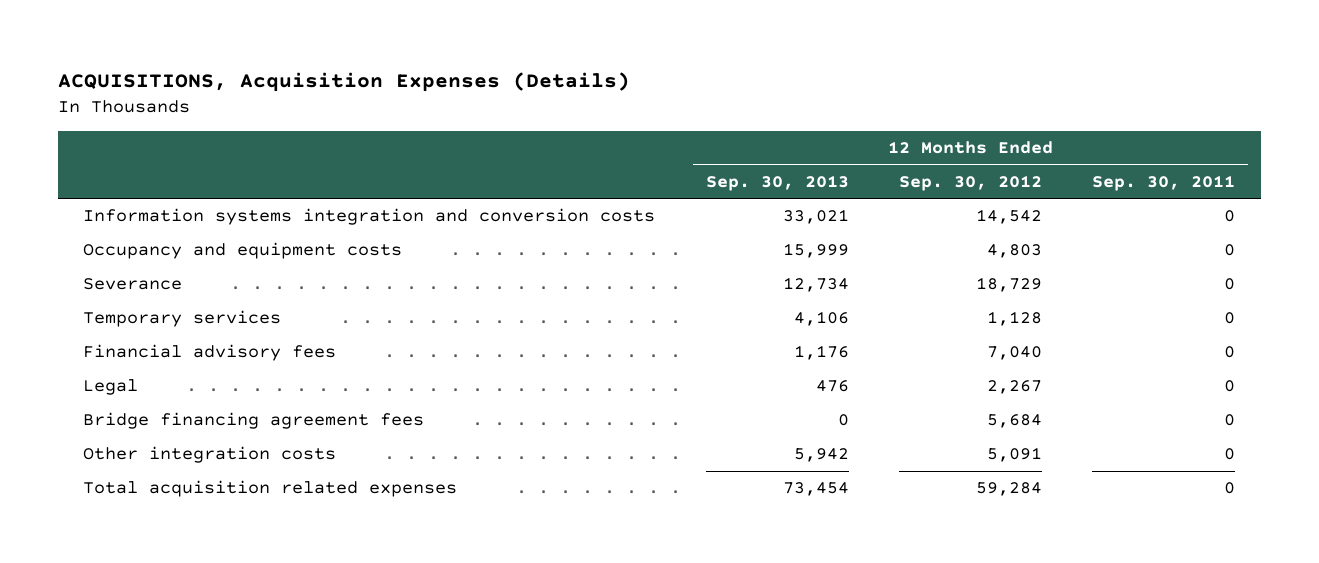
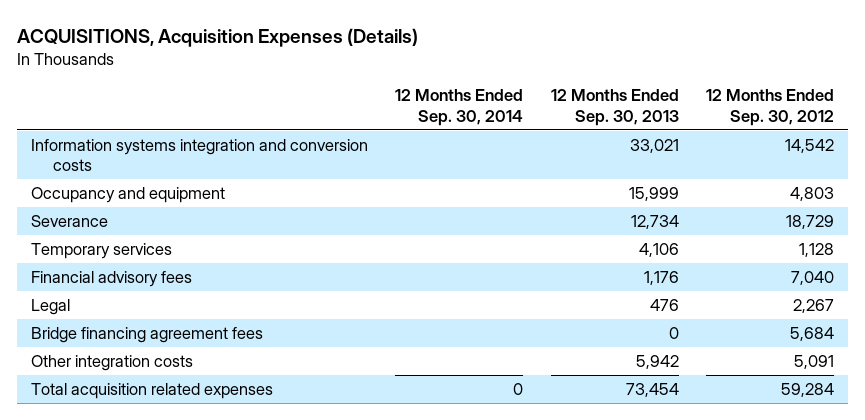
[1092,175,1236,192] Sep. 30, 2011 -> none
none -> [395,89,524,126] 12 Months Ended Sep. 30, 2014
[83,242,403,260] Occupancy and equipment costs -> [30,186,225,203] Occupancy and equipment

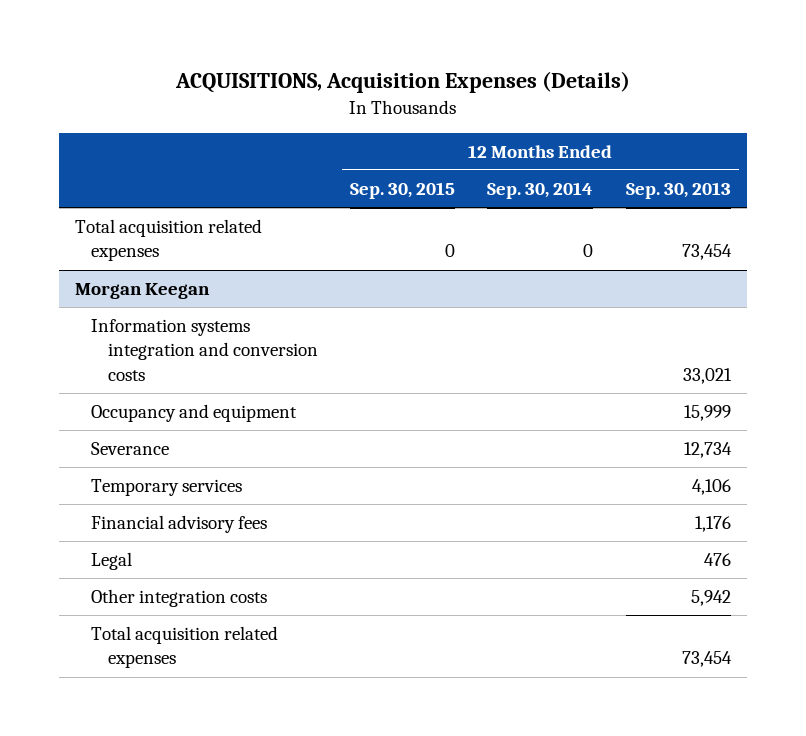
[706,89,835,126] 12 Months Ended Sep. 30, 2012 -> none
none -> [350,181,456,199] Sep. 30, 2015
[30,382,273,399] Total acquisition related expenses -> [74,219,262,262] Total acquisition related expenses
none -> [74,283,210,300] Morgan Keegan
[30,326,263,343] Bridge financing agreement fees -> none
none -> [91,626,279,669] Total acquisition related expenses

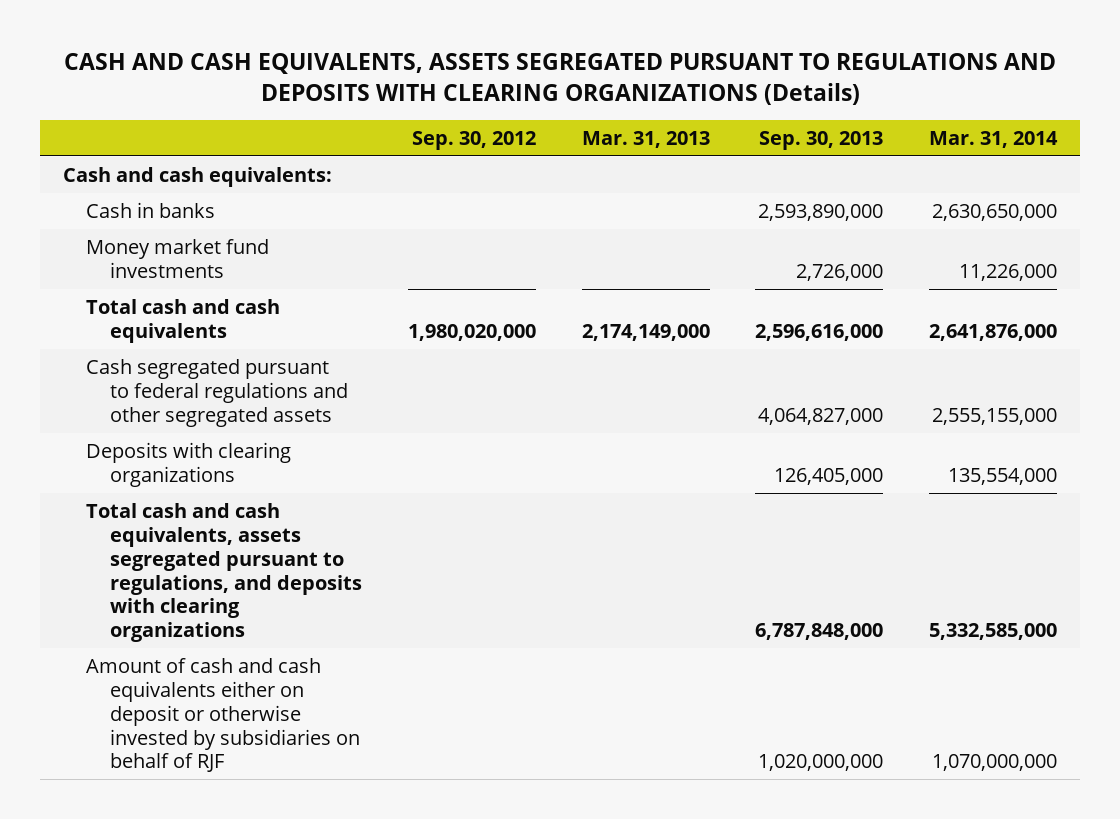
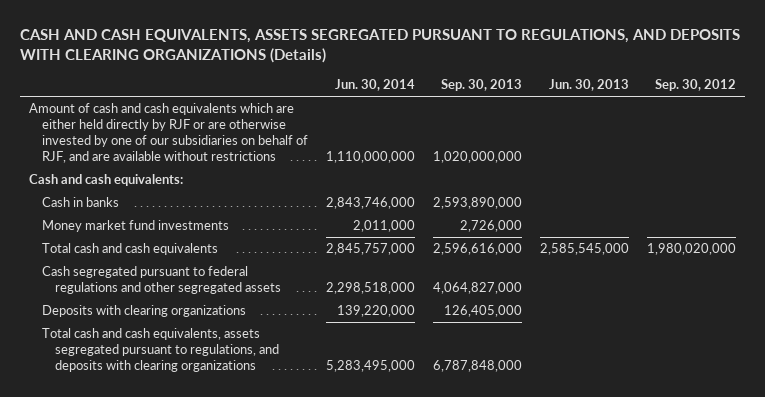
[63,53,1056,105] CASH AND CASH EQUIVALENTS, ASSETS SEGREGATED PURSUANT TO REGULATIONS AND DEPOSITS WITH CLEARING ORGANIZATIONS (Details) -> [20,29,741,64] CASH AND CASH EQUIVALENTS, ASSETS SEGREGATED PURSUANT TO REGULATIONS, AND DEPOSITS WITH CLEARING ORGANIZATIONS (Details)
[581,130,710,148] Mar. 31, 2013 -> none
[929,130,1059,148] Mar. 31, 2014 -> none
none -> [335,79,416,92] Jun. 30, 2014
none -> [549,79,630,92] Jun. 30, 2013
none -> [29,102,309,164] Amount of cash and cash equivalents which are either held directly by RJF or are otherwise invested by one of our subsidiaries on behalf of RJF, and are available without restrictions
[86,657,360,773] Amount of cash and cash equivalents either on deposit or otherwise invested by subsidiaries on behalf of RJF -> none

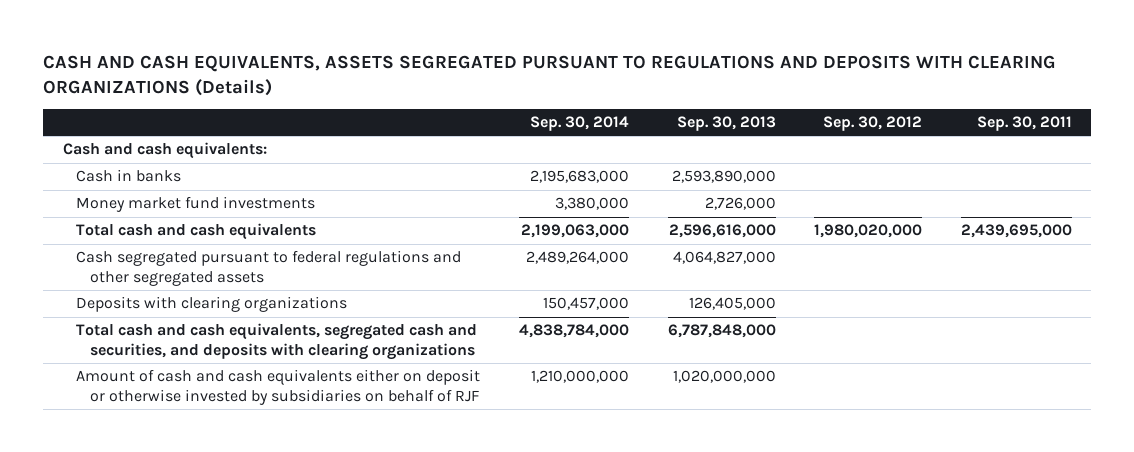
[20,29,741,64] CASH AND CASH EQUIVALENTS, ASSETS SEGREGATED PURSUANT TO REGULATIONS, AND DEPOSITS WITH CLEARING ORGANIZATIONS (Details) -> [43,55,1057,96] CASH AND CASH EQUIVALENTS, ASSETS SEGREGATED PURSUANT TO REGULATIONS AND DEPOSITS WITH CLEARING ORGANIZATIONS (Details)
[335,79,416,92] Jun. 30, 2014 -> none
[549,79,630,92] Jun. 30, 2013 -> none
none -> [529,115,629,131] Sep. 30, 2014
none -> [976,115,1072,131] Sep. 30, 2011
[29,102,309,164] Amount of cash and cash equivalents which are either held directly by RJF or are otherwise invested by one of our subsidiaries on behalf of RJF, and are available without restrictions -> none
[42,327,280,373] Total cash and cash equivalents, assets segregated pursuant to regulations, and deposits with clearing organizations -> [76,323,478,360] Total cash and cash equivalents, segregated cash and securities, and deposits with clearing organizations
none -> [76,369,481,405] Amount of cash and cash equivalents either on deposit or otherwise invested by subsidiaries on behalf of RJF

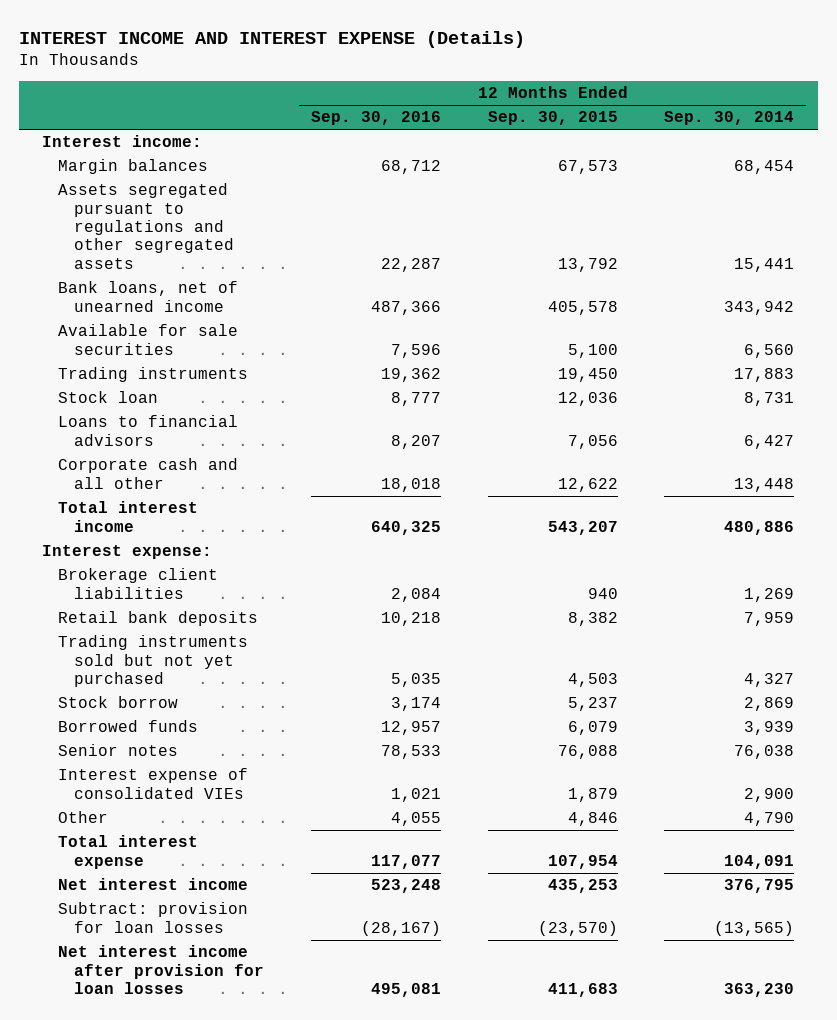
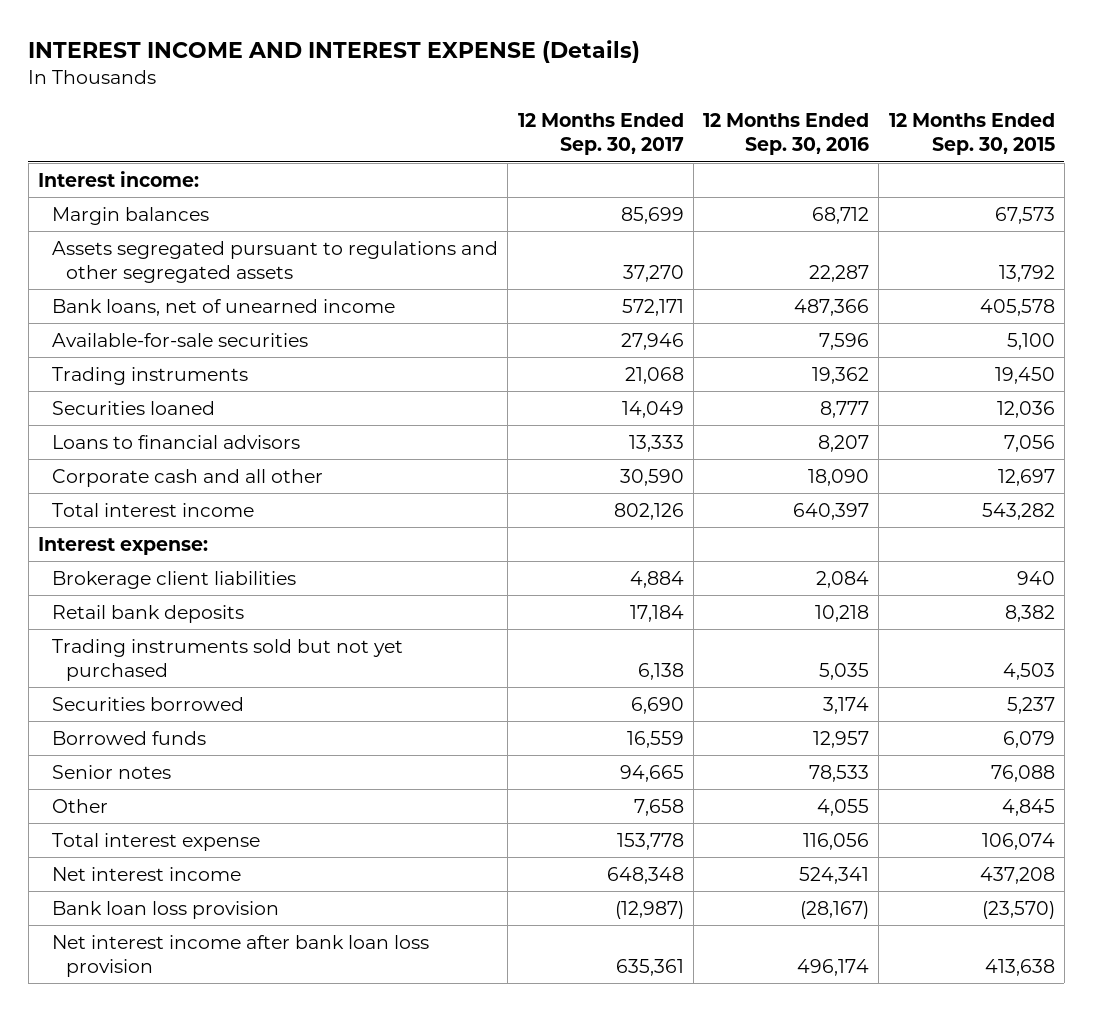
[664,111,795,126] Sep. 30, 2014 -> none
none -> [517,113,684,156] 12 Months Ended Sep. 30, 2017
[58,324,239,355] Available for sale securities -> [52,332,309,347] Available-for-sale securities
[58,391,159,404] Stock loan -> [52,400,216,415] Securities loaned
[381,477,442,492] 18,018 -> [808,468,870,486] 18,090
[557,477,618,492] 12,622 -> [997,468,1055,486] 12,697
[371,520,442,535] 640,325 -> [793,502,870,520] 640,397
[547,520,618,535] 543,207 -> [981,502,1055,520] 543,282
[58,696,179,709] Stock borrow -> [52,696,245,711] Securities borrowed
[58,768,249,799] Interest expense of consolidated VIEs -> none
[567,812,618,827] 4,846 -> [1001,798,1055,816] 4,845
[371,854,442,869] 117,077 -> [803,832,870,850] 116,056
[547,854,618,869] 107,954 -> [981,832,1055,850] 106,074
[371,879,442,894] 523,248 -> [799,866,870,884] 524,341
[547,879,618,894] 435,253 -> [979,866,1055,884] 437,208
[58,902,249,933] Subtract: provision for loan losses -> [52,900,280,919] Bank loan loss provision
[58,945,265,994] Net interest income after provision for loan losses -> [52,934,430,977] Net interest income after bank loan loss provision
[371,982,442,997] 495,081 -> [797,958,870,976] 496,174
[547,982,618,997] 411,683 -> [984,958,1055,976] 413,638

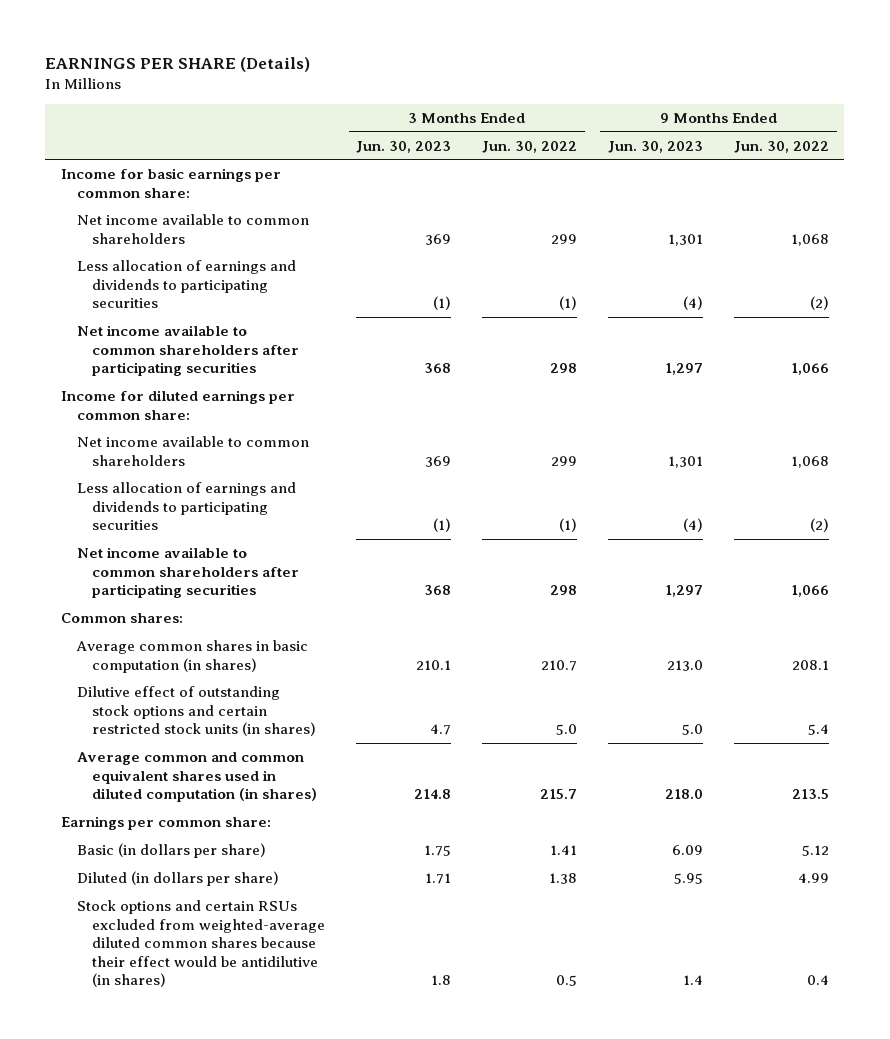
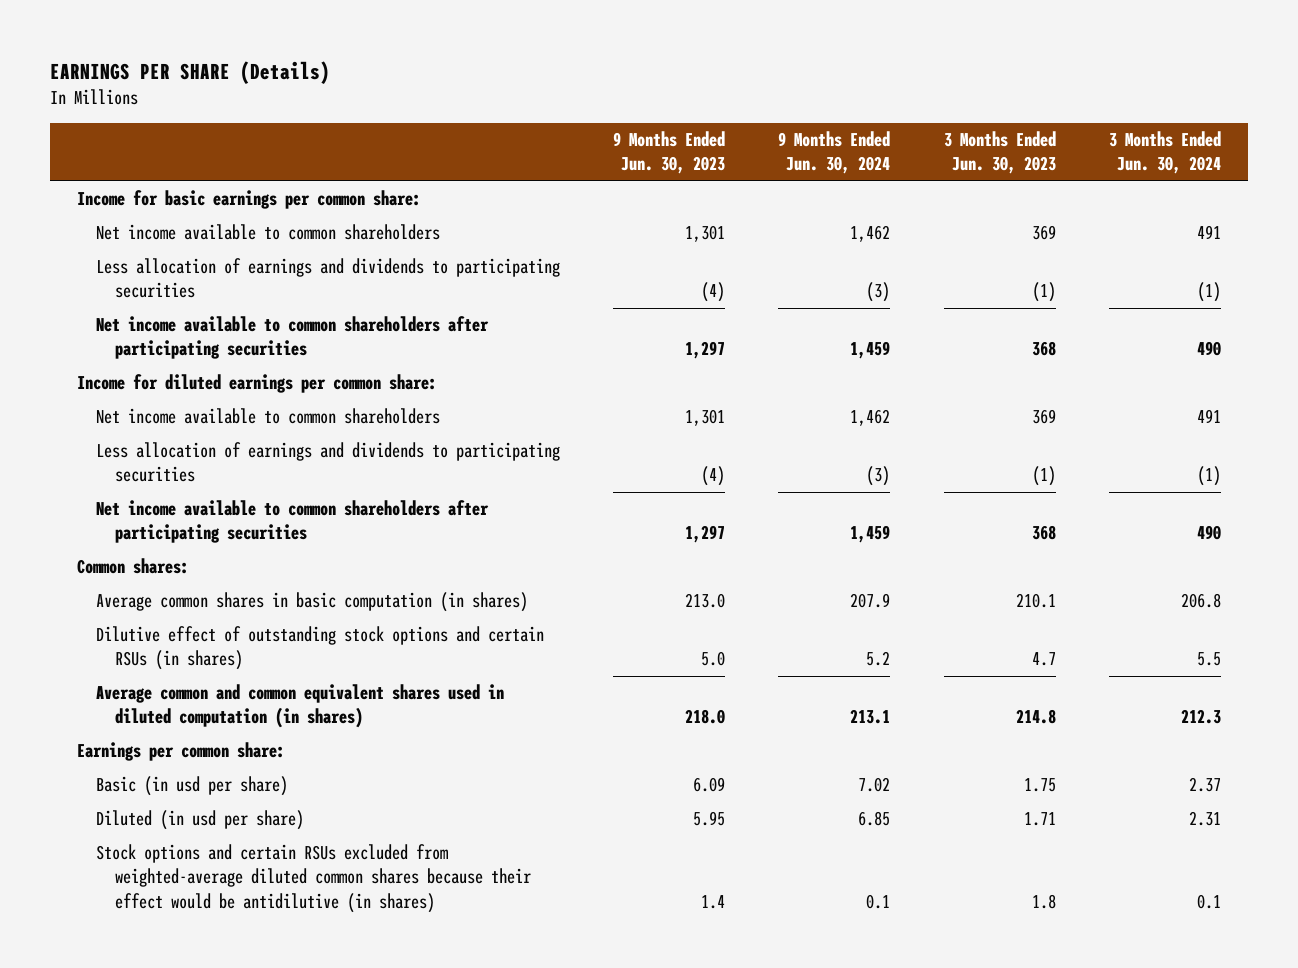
[482,140,578,153] Jun. 30, 2022 -> none
[733,140,829,153] Jun. 30, 2022 -> none
none -> [778,131,891,175] 9 Months Ended Jun. 30, 2024
none -> [1109,131,1222,175] 3 Months Ended Jun. 30, 2024
[76,686,317,737] Dilutive effect of outstanding stock options and certain restricted stock units (in shares) -> [95,626,544,671] Dilutive effect of outstanding stock options and certain RSUs (in shares)
[76,843,266,859] Basic (in dollars per share) -> [95,776,288,797] Basic (in usd per share)
[76,871,279,887] Diluted (in dollars per share) -> [95,810,304,831] Diluted (in usd per share)

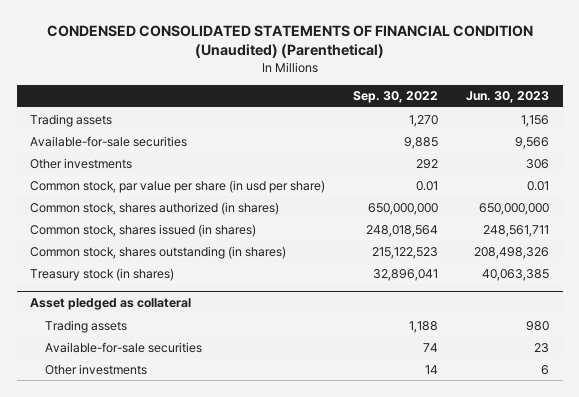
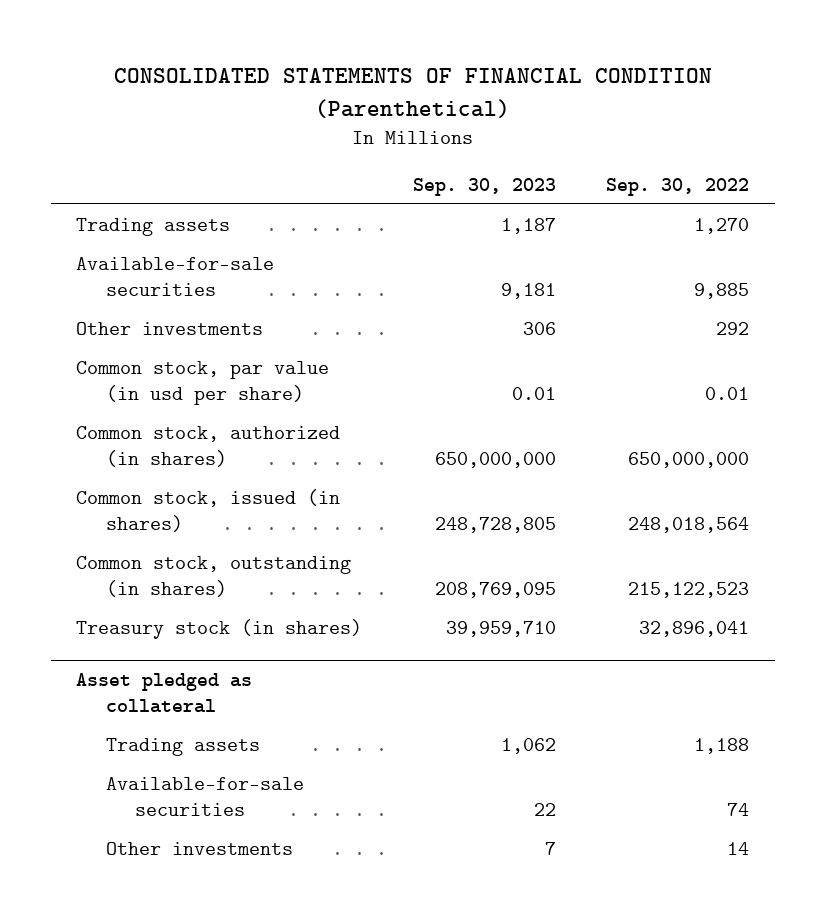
[46,25,533,59] CONDENSED CONSOLIDATED STATEMENTS OF FINANCIAL CONDITION (Unaudited) (Parenthetical) -> [113,68,712,118] CONSOLIDATED STATEMENTS OF FINANCIAL CONDITION (Parenthetical)
[465,91,549,104] Jun. 30, 2023 -> none
none -> [412,177,556,196] Sep. 30, 2023
[30,179,326,193] Common stock, par value per share (in usd per share) -> [76,360,330,405] Common stock, par value (in usd per share)
[30,201,280,215] Common stock, shares authorized (in shares) -> [76,425,341,467] Common stock, authorized (in shares)
[30,223,257,237] Common stock, shares issued (in shares) -> [76,488,341,532] Common stock, issued (in shares)
[30,245,287,259] Common stock, shares outstanding (in shares) -> [76,555,352,597] Common stock, outstanding (in shares)

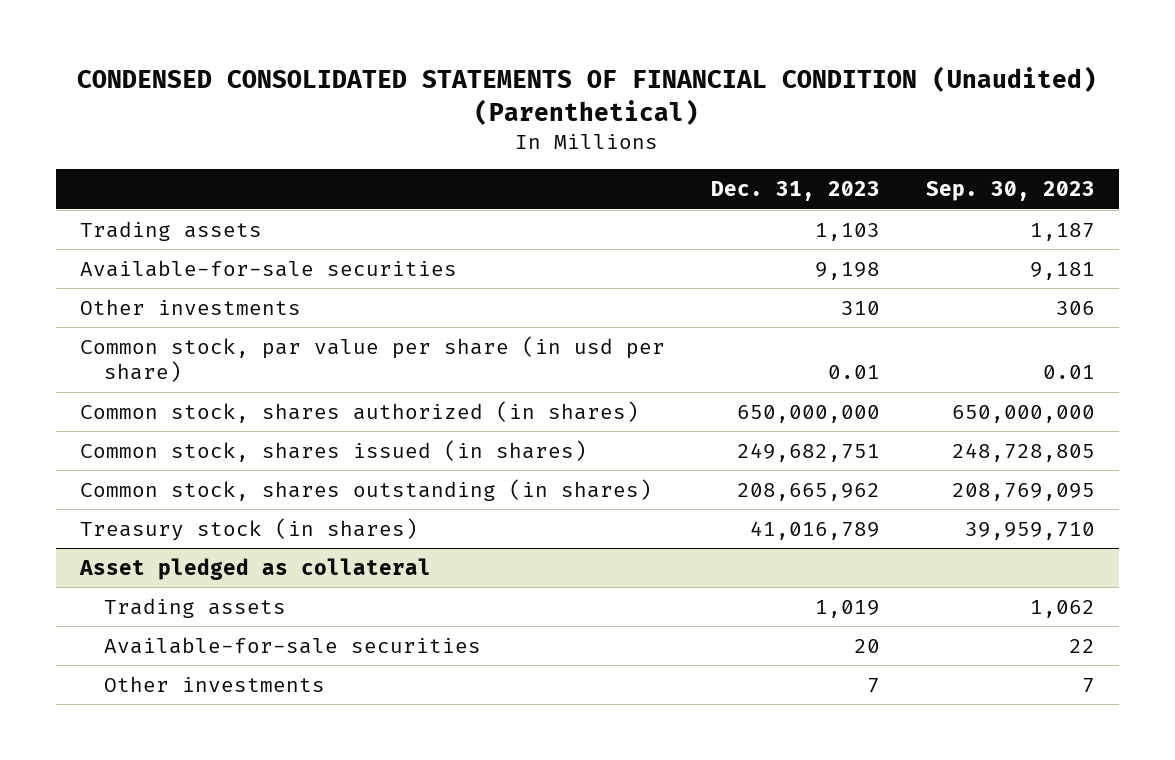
[113,68,712,118] CONSOLIDATED STATEMENTS OF FINANCIAL CONDITION (Parenthetical) -> [77,66,1098,125] CONDENSED CONSOLIDATED STATEMENTS OF FINANCIAL CONDITION (Unaudited) (Parenthetical)
[606,177,750,196] Sep. 30, 2022 -> none
none -> [710,181,880,202] Dec. 31, 2023
[76,360,330,405] Common stock, par value (in usd per share) -> [79,335,665,383] Common stock, par value per share (in usd per share)
[76,425,341,467] Common stock, authorized (in shares) -> [79,400,639,423] Common stock, shares authorized (in shares)
[76,488,341,532] Common stock, issued (in shares) -> [79,439,587,462] Common stock, shares issued (in shares)
[76,555,352,597] Common stock, outstanding (in shares) -> [79,478,652,501] Common stock, shares outstanding (in shares)

